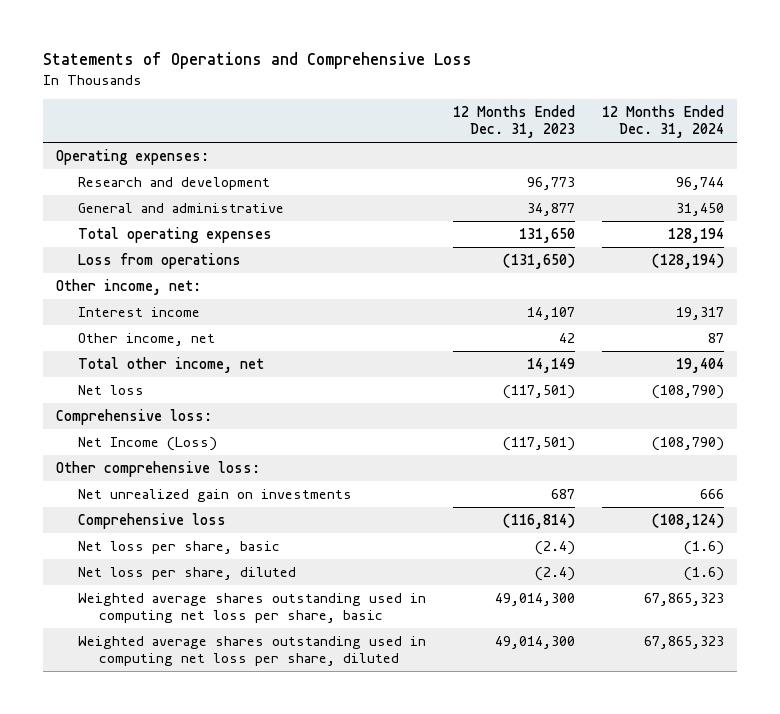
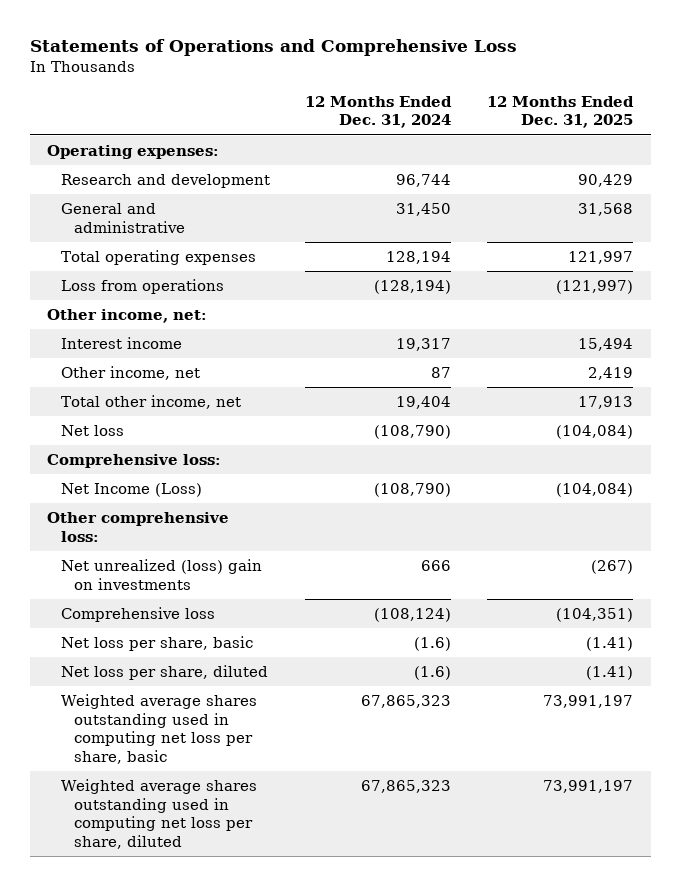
[452,104,575,139] 12 Months Ended Dec. 31, 2023 -> none
none -> [487,95,635,129] 12 Months Ended Dec. 31, 2025
[77,488,352,502] Net unrealized gain on investments -> [60,558,262,590] Net unrealized (loss) gain on investments

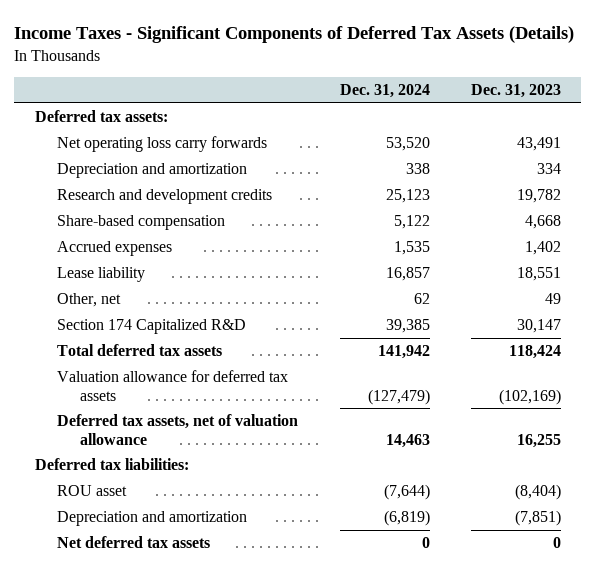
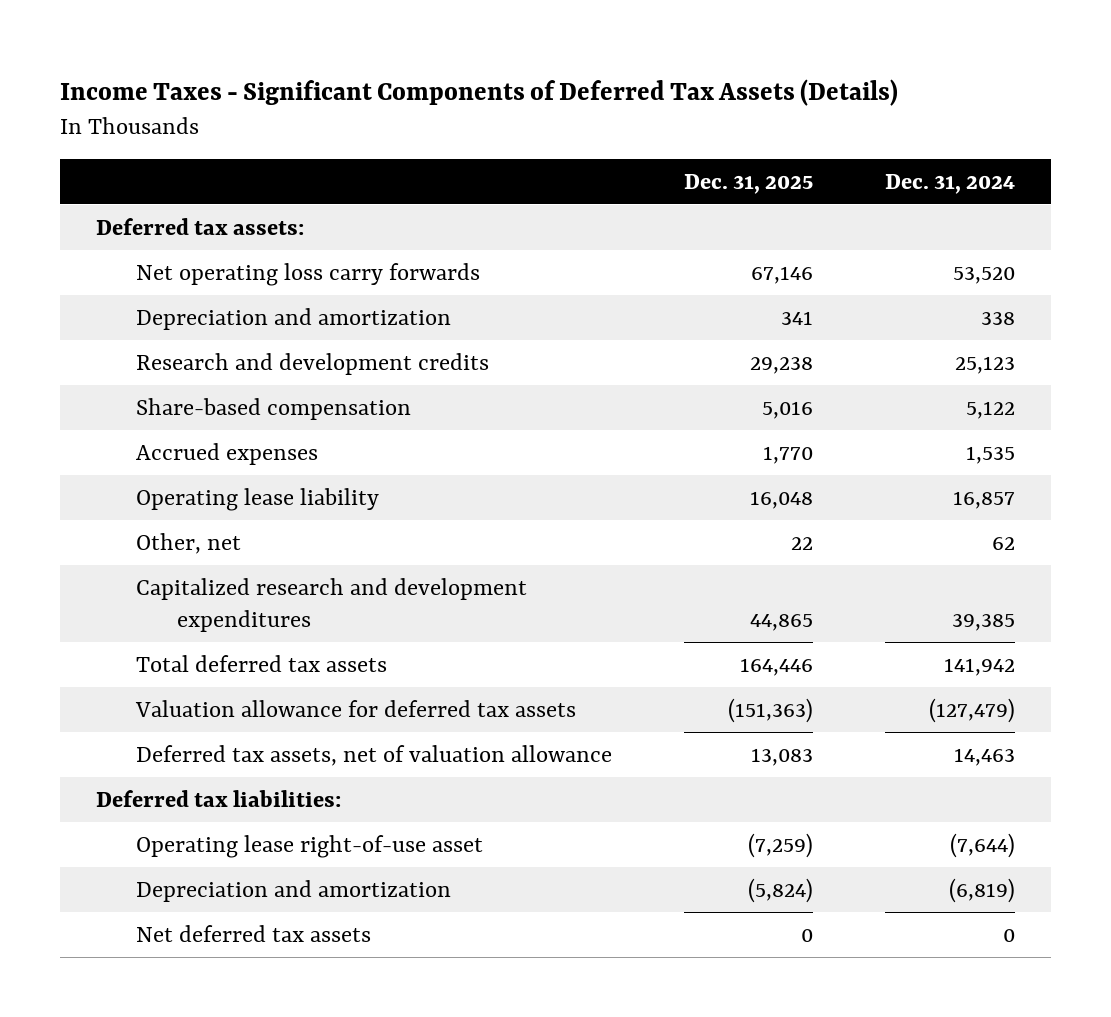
[470,84,561,99] Dec. 31, 2023 -> none
none -> [684,173,814,194] Dec. 31, 2025
[57,267,146,283] Lease liability -> [136,487,380,511] Operating lease liability
[57,319,247,335] Section 174 Capitalized R&D -> [136,577,528,632] Capitalized research and development expenditures
[57,485,128,497] ROU asset -> [136,834,484,858] Operating lease right-of-use asset

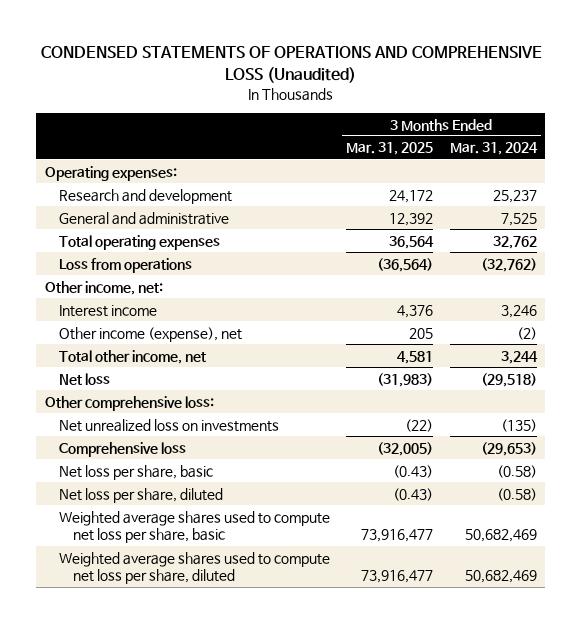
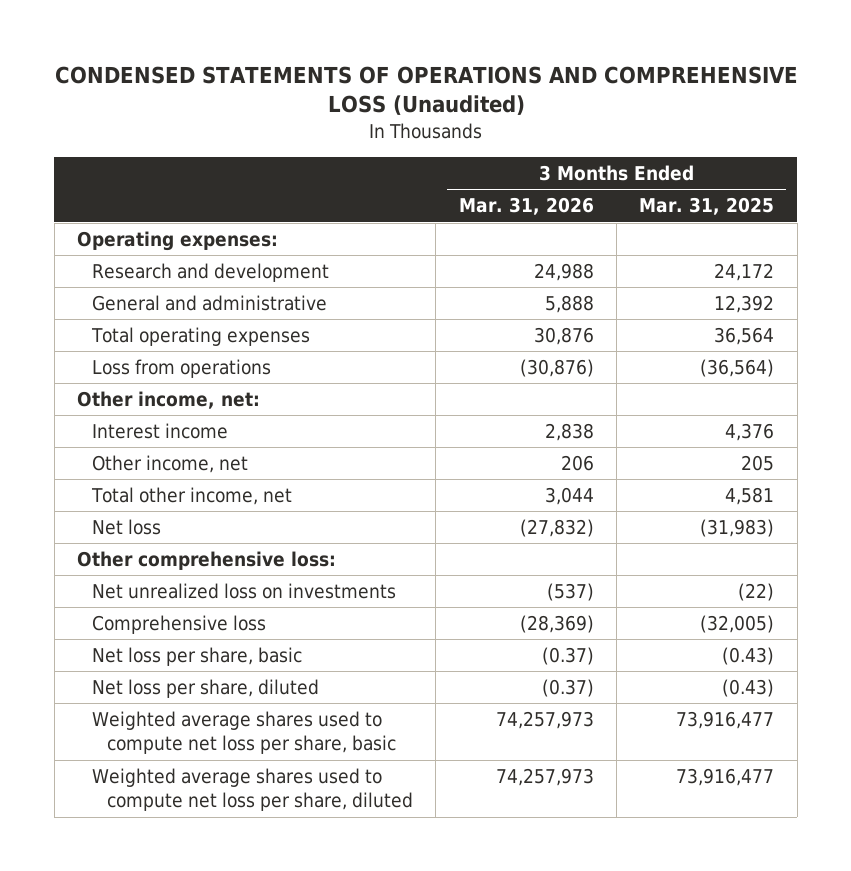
[449,142,538,156] Mar. 31, 2024 -> none
none -> [458,197,594,216] Mar. 31, 2026
[58,326,242,342] Other income (expense), net -> [91,455,248,474] Other income, net

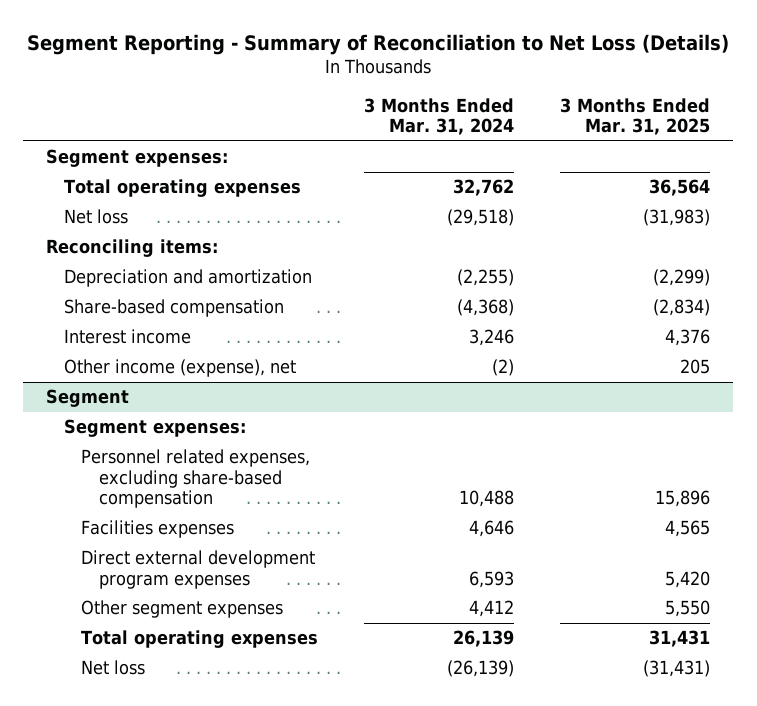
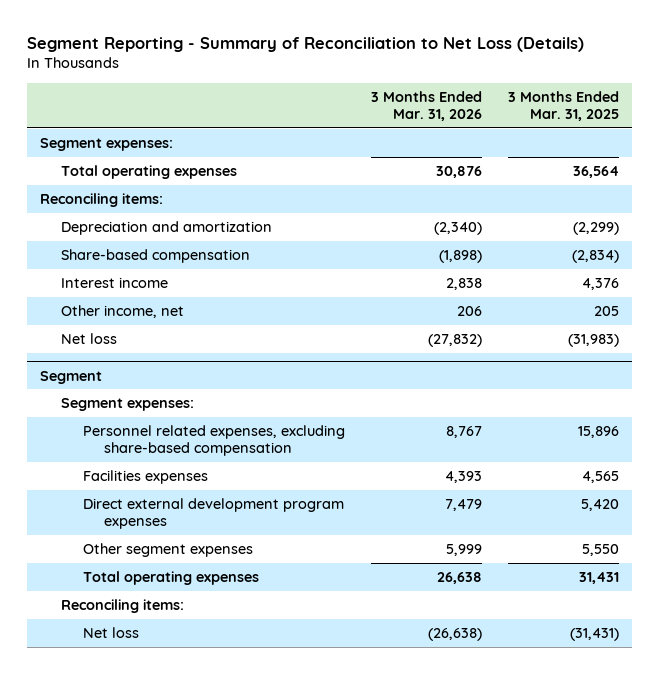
[364,97,515,136] 3 Months Ended Mar. 31, 2024 -> none
none -> [370,90,482,121] 3 Months Ended Mar. 31, 2026
[63,359,296,378] Other income (expense), net -> [61,304,185,318] Other income, net
[63,209,128,225] Net loss -> [61,332,118,344] Net loss
none -> [61,598,185,613] Reconciling items:

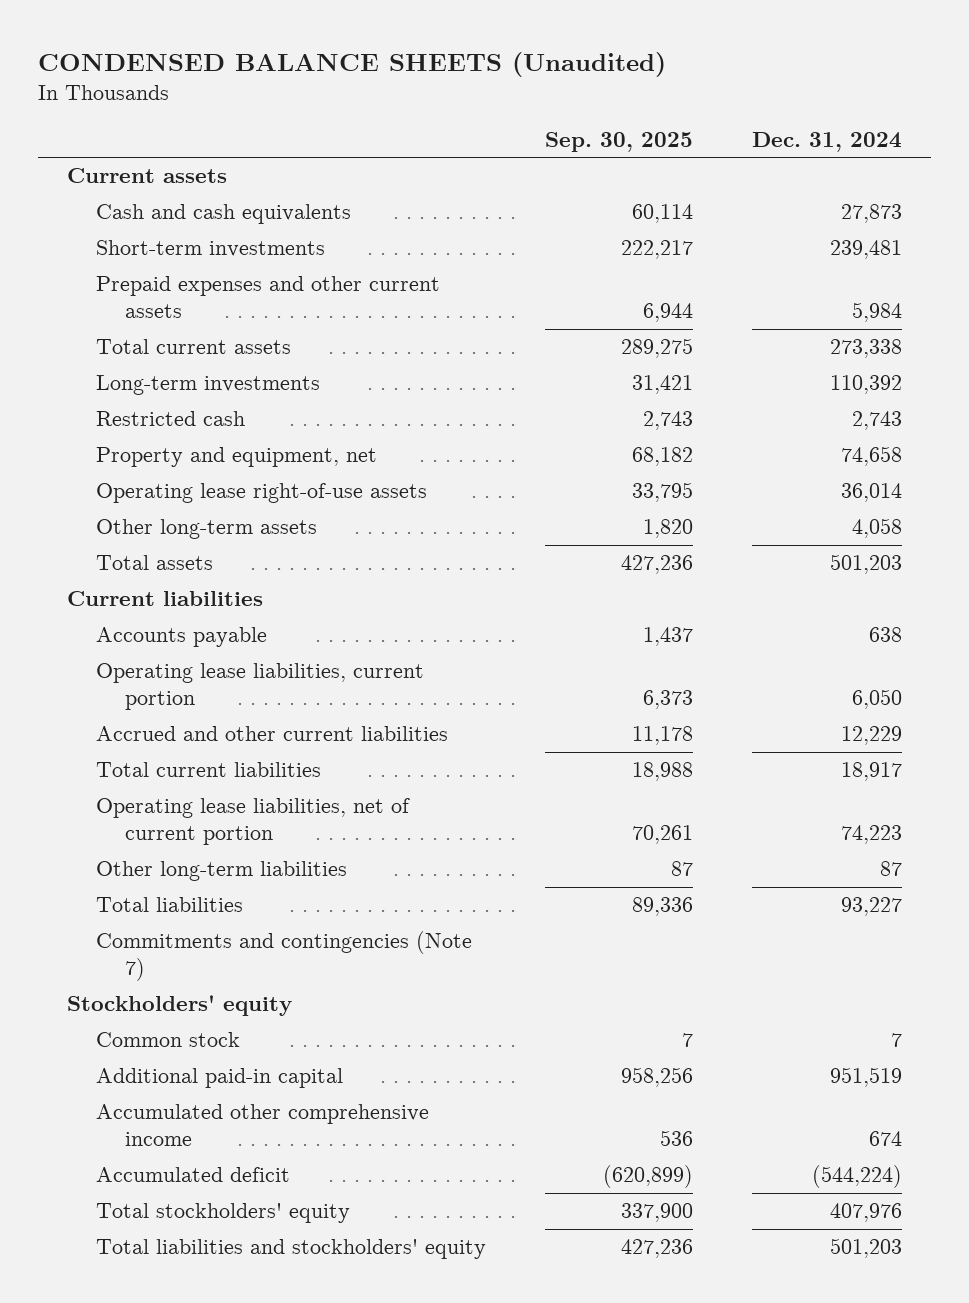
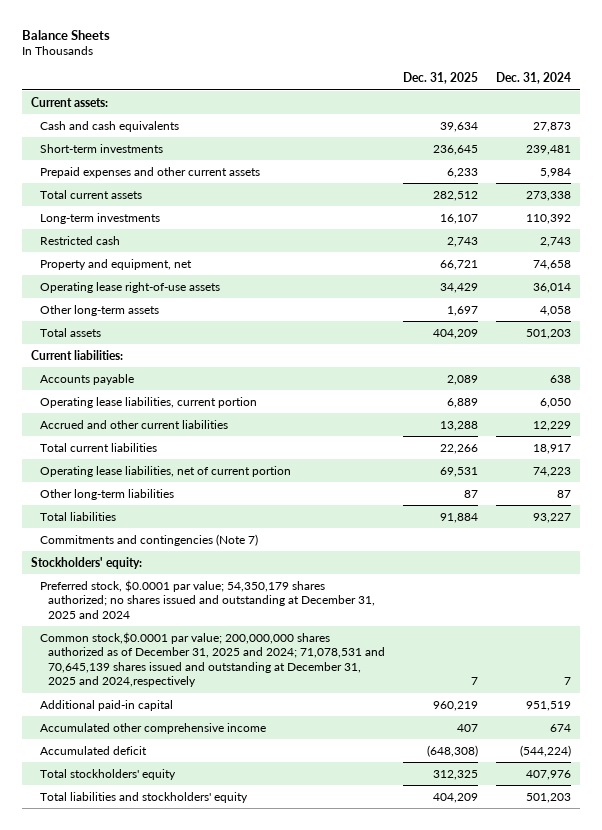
[38,52,667,78] CONDENSED BALANCE SHEETS (Unaudited) -> [21,29,110,40] Balance Sheets
[544,131,693,152] Sep. 30, 2025 -> none
none -> [403,72,479,85] Dec. 31, 2025
[67,168,228,184] Current assets -> [31,96,109,107] Current assets:
[67,591,264,607] Current liabilities -> [31,349,124,360] Current liabilities:
[67,995,293,1017] Stockholders' equity -> [31,556,143,569] Stockholders' equity:
none -> [39,579,376,619] Preferred stock, $0.0001 par value; 54,350,179 shares authorized; no shares issued and outstanding at December 31, 2025 and 2024
[96,1032,241,1048] Common stock -> [39,631,386,688] Common stock,$0.0001 par value; 200,000,000 shares authorized as of December 31, 2025 and 2024; 71,078,531 and 70,645,139 shares issued and outstanding at December 31, 2025 and 2024,respectively

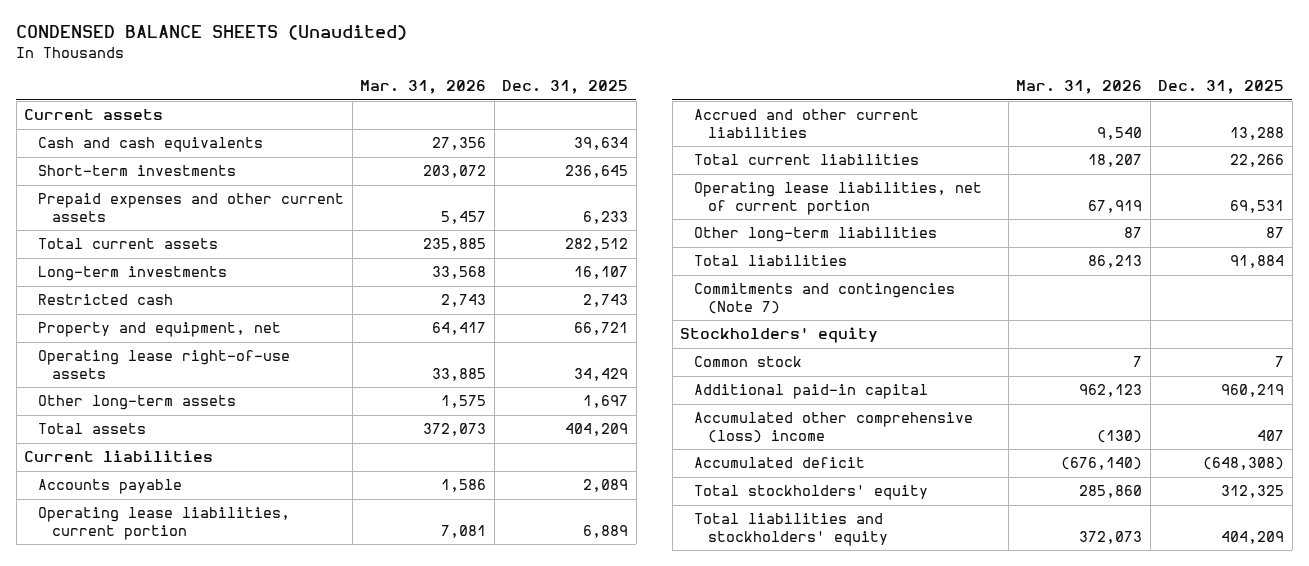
[21,29,110,40] Balance Sheets -> [16,25,408,41] CONDENSED BALANCE SHEETS (Unaudited)
[496,72,572,85] Dec. 31, 2024 -> none
none -> [360,80,487,95] Mar. 31, 2026
[31,96,109,107] Current assets: -> [24,109,164,121] Current assets
[31,349,124,360] Current liabilities: -> [24,450,214,463] Current liabilities
[39,579,376,619] Preferred stock, $0.0001 par value; 54,350,179 shares authorized; no shares issued and outstanding at December 31, 2025 and 2024 -> none
[31,556,143,569] Stockholders' equity: -> [680,327,879,344] Stockholders' equity
[39,631,386,688] Common stock,$0.0001 par value; 200,000,000 shares authorized as of December 31, 2025 and 2024; 71,078,531 and 70,645,139 shares issued and outstanding at December 31, 2025 and 2024,respectively -> [694,356,803,368] Common stock
[39,722,266,734] Accumulated other comprehensive income -> [694,412,974,443] Accumulated other comprehensive (loss) income

